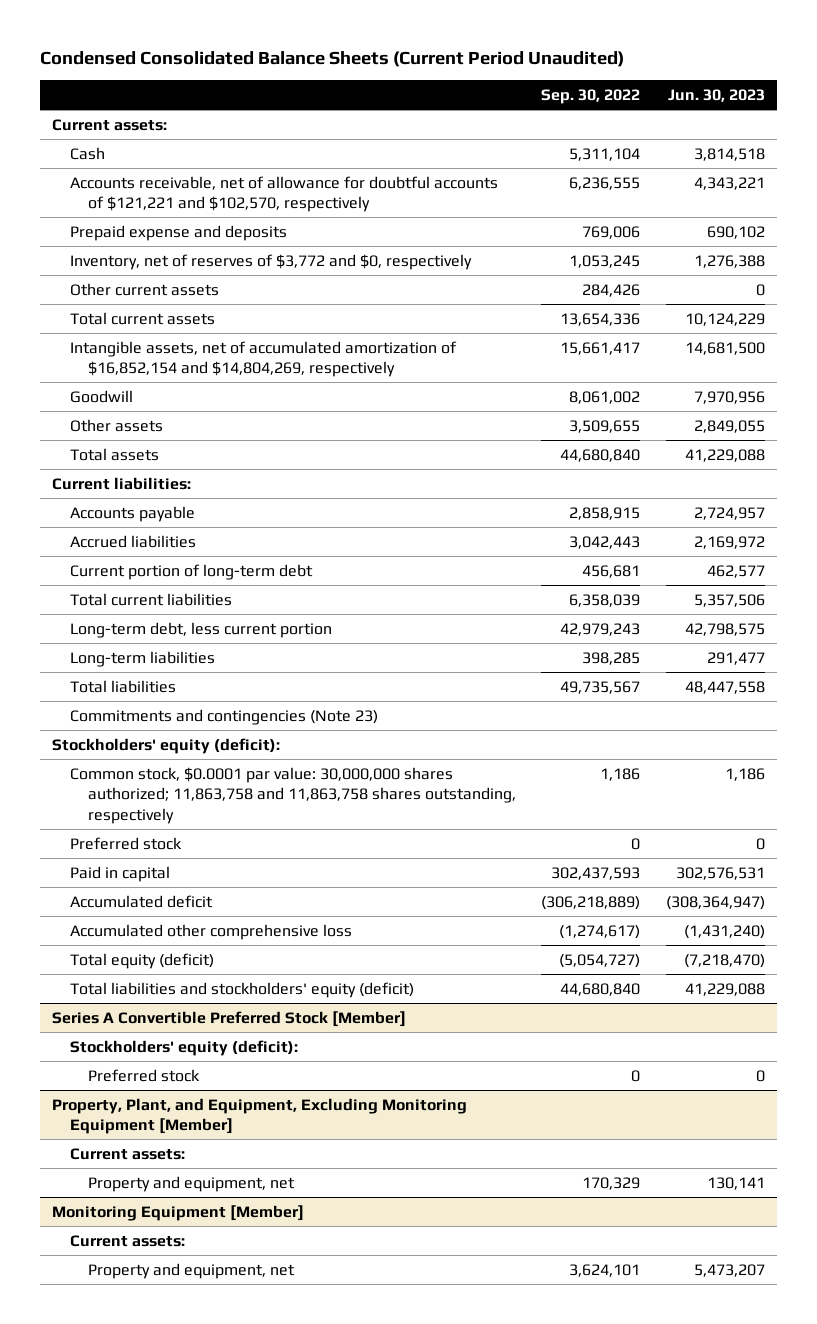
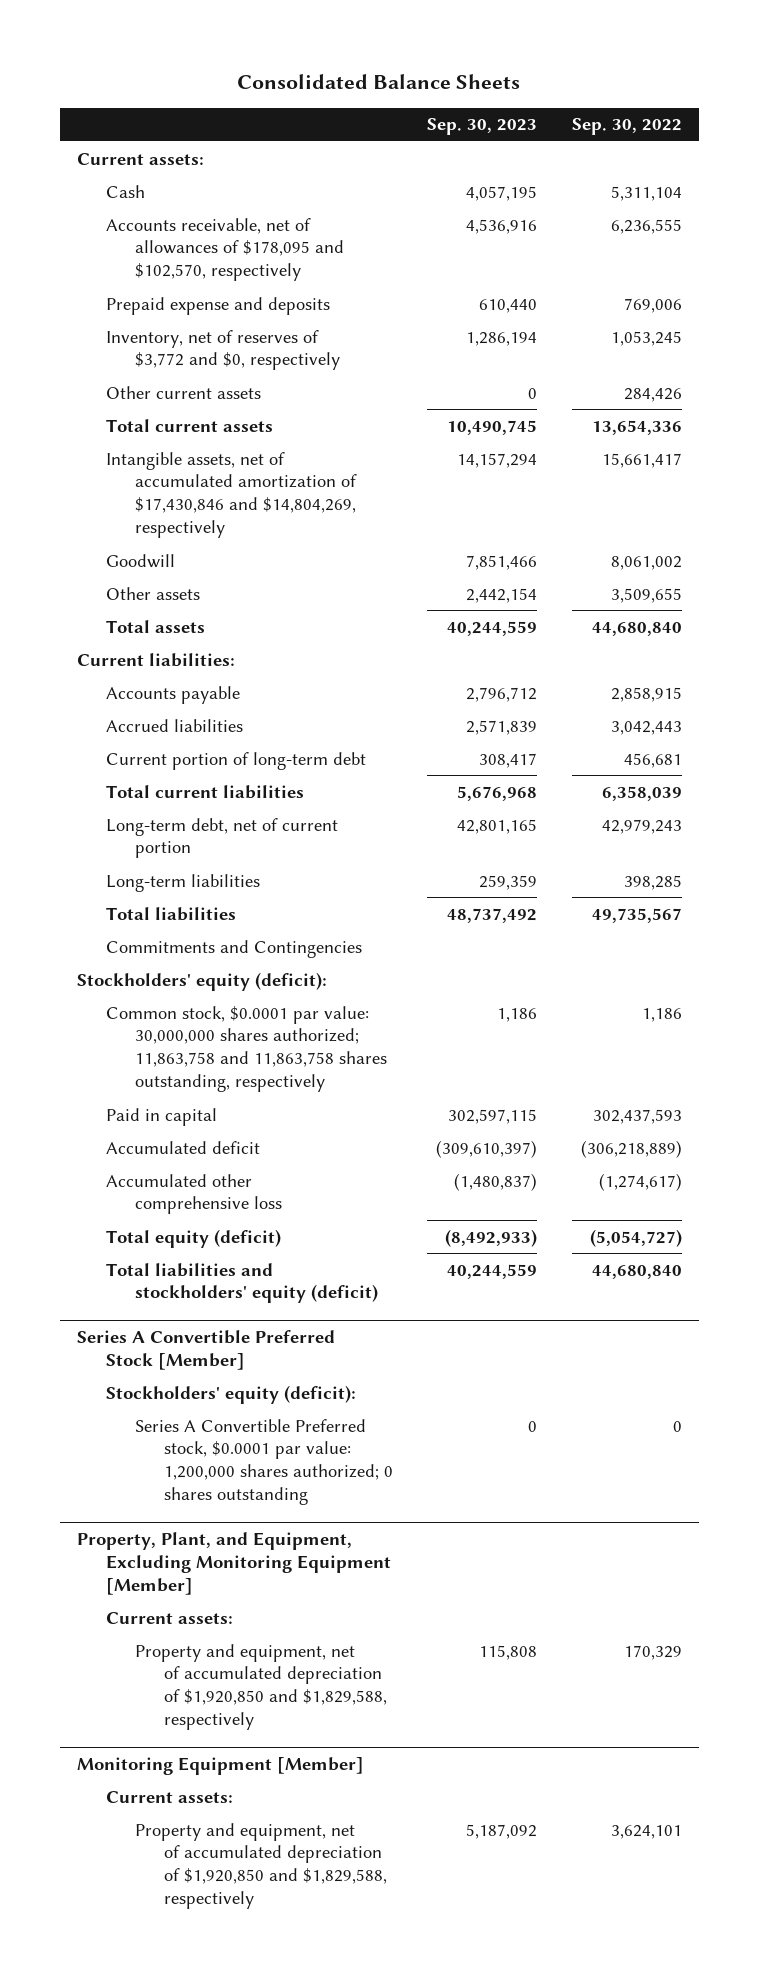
[39,51,624,68] Condensed Consolidated Balance Sheets (Current Period Unaudited) -> [237,74,521,90] Consolidated Balance Sheets
[667,88,765,102] Jun. 30, 2023 -> none
none -> [427,118,538,136] Sep. 30, 2023
[70,175,499,213] Accounts receivable, net of allowance for doubtful accounts of $121,221 and $102,570, respectively -> [106,217,345,282] Accounts receivable, net of allowances of $178,095 and $102,570, respectively
[70,340,458,378] Intangible assets, net of accumulated amortization of $16,852,154 and $14,804,269, respectively -> [106,451,358,539] Intangible assets, net of accumulated amortization of $17,430,846 and $14,804,269, respectively
[70,621,333,638] Long-term debt, less current portion -> [106,817,339,859] Long-term debt, net of current portion
[70,708,379,725] Commitments and contingencies (Note 23) -> [106,939,363,958] Commitments and Contingencies
[70,836,183,850] Preferred stock -> none
[87,1068,200,1082] Preferred stock -> [135,1418,394,1506] Series A Convertible Preferred stock, $0.0001 par value: 1,200,000 shares authorized; 0 shares outstanding
[87,1175,295,1192] Property and equipment, net -> [135,1643,388,1731] Property and equipment, net of accumulated depreciation of $1,920,850 and $1,829,588, respectively
[87,1262,295,1279] Property and equipment, net -> [135,1822,388,1910] Property and equipment, net of accumulated depreciation of $1,920,850 and $1,829,588, respectively

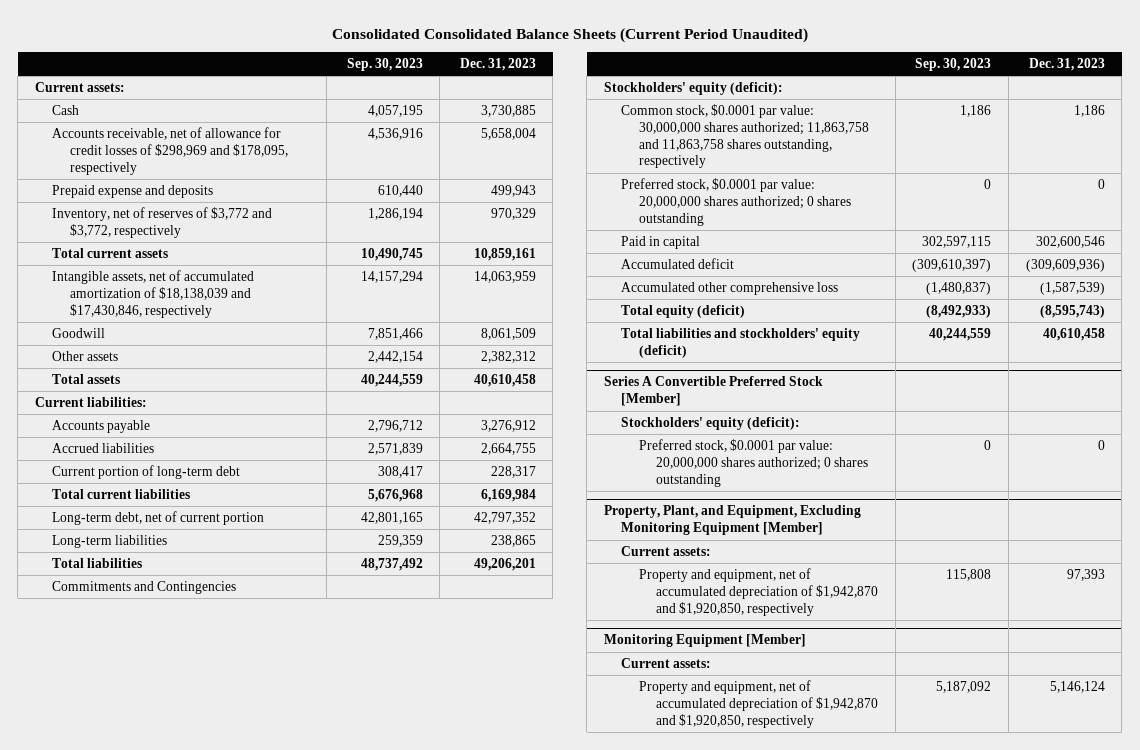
[237,74,521,90] Consolidated Balance Sheets -> [331,27,808,43] Consolidated Consolidated Balance Sheets (Current Period Unaudited)
[571,118,682,136] Sep. 30, 2022 -> none
none -> [459,58,536,72] Dec. 31, 2023
[106,217,345,282] Accounts receivable, net of allowances of $178,095 and $102,570, respectively -> [52,127,288,175] Accounts receivable, net of allowance for credit losses of $298,969 and $178,095, respectively
[106,385,262,399] Other current assets -> none
[106,329,341,371] Inventory, net of reserves of $3,772 and $0, respectively -> [52,207,273,238] Inventory, net of reserves of $3,772 and $3,772, respectively
[106,451,358,539] Intangible assets, net of accumulated amortization of $17,430,846 and $14,804,269, respectively -> [52,270,255,318] Intangible assets, net of accumulated amortization of $18,138,039 and $17,430,846, respectively
none -> [621,178,851,226] Preferred stock, $0.0001 par value: 20,000,000 shares authorized; 0 shares outstanding
[135,1418,394,1506] Series A Convertible Preferred stock, $0.0001 par value: 1,200,000 shares authorized; 0 shares outstanding -> [638,439,869,487] Preferred stock, $0.0001 par value: 20,000,000 shares authorized; 0 shares outstanding
[135,1643,388,1731] Property and equipment, net of accumulated depreciation of $1,920,850 and $1,829,588, respectively -> [638,568,879,616] Property and equipment, net of accumulated depreciation of $1,942,870 and $1,920,850, respectively
[135,1822,388,1910] Property and equipment, net of accumulated depreciation of $1,920,850 and $1,829,588, respectively -> [638,680,879,728] Property and equipment, net of accumulated depreciation of $1,942,870 and $1,920,850, respectively

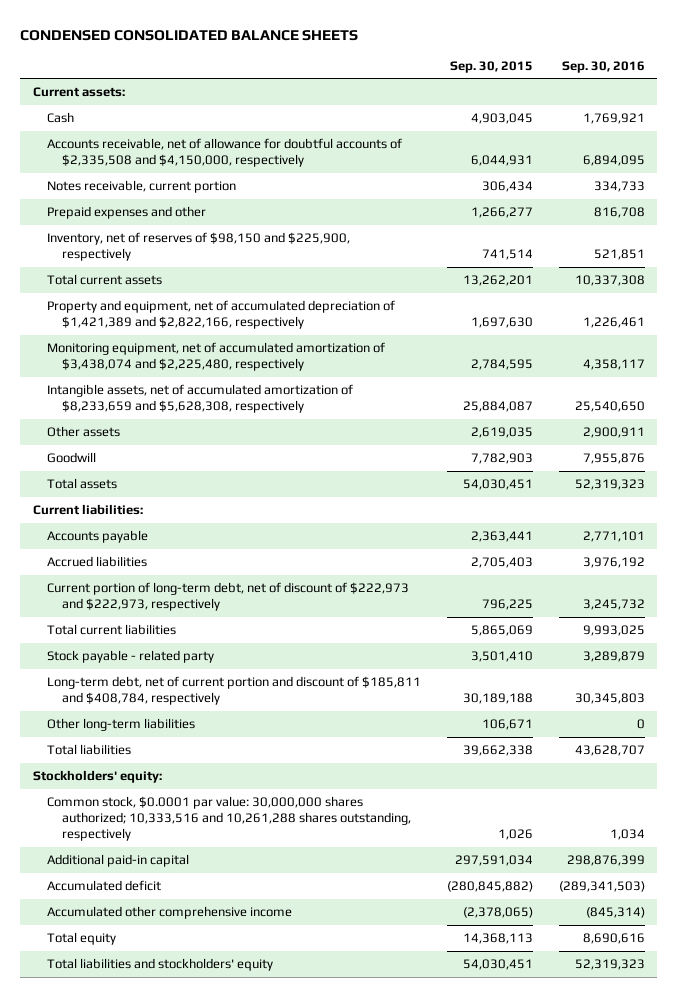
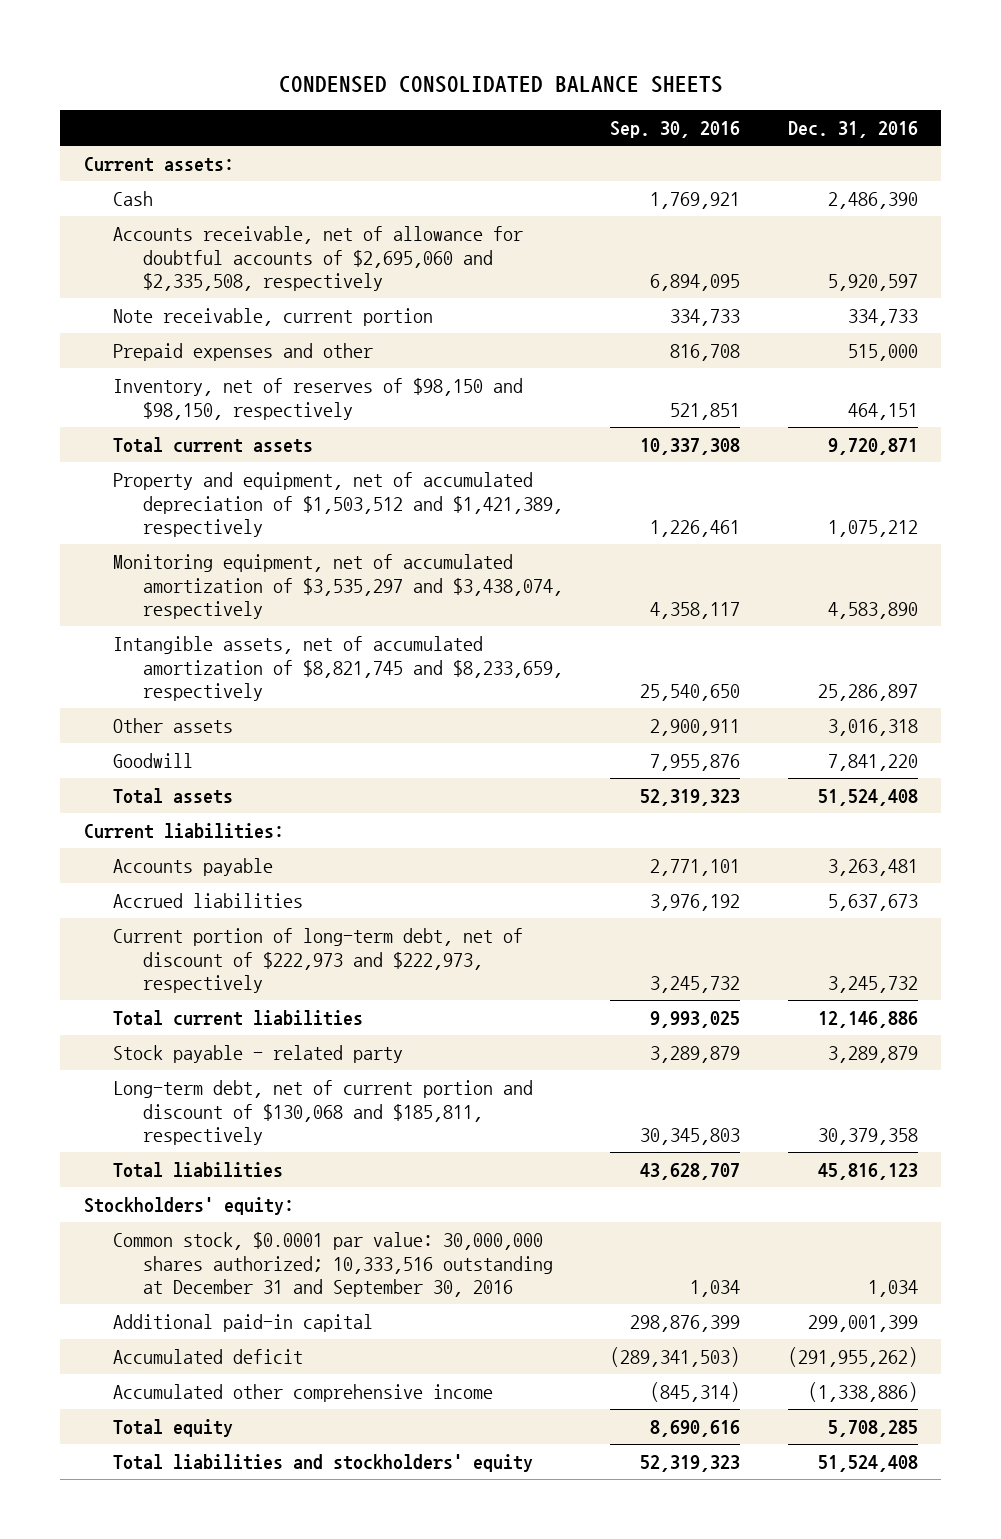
[450,60,534,73] Sep. 30, 2015 -> none
none -> [787,120,918,138] Dec. 31, 2016
[47,138,403,168] Accounts receivable, net of allowance for doubtful accounts of $2,335,508 and $4,150,000, respectively -> [113,225,524,292] Accounts receivable, net of allowance for doubtful accounts of $2,695,060 and $2,335,508, respectively
[47,180,237,194] Notes receivable, current portion -> [113,307,434,326] Note receivable, current portion
[47,232,351,262] Inventory, net of reserves of $98,150 and $225,900, respectively -> [113,377,524,420] Inventory, net of reserves of $98,150 and $98,150, respectively
[47,300,396,330] Property and equipment, net of accumulated depreciation of $1,421,389 and $2,822,166, respectively -> [113,471,563,538] Property and equipment, net of accumulated depreciation of $1,503,512 and $1,421,389, respectively
[47,342,386,372] Monitoring equipment, net of accumulated amortization of $3,438,074 and $2,225,480, respectively -> [113,553,563,620] Monitoring equipment, net of accumulated amortization of $3,535,297 and $3,438,074, respectively
[47,384,354,414] Intangible assets, net of accumulated amortization of $8,233,659 and $5,628,308, respectively -> [113,635,563,702] Intangible assets, net of accumulated amortization of $8,821,745 and $8,233,659, respectively
[47,718,196,732] Other long-term liabilities -> none
[47,676,422,706] Long-term debt, net of current portion and discount of $185,811 and $408,784, respectively -> [113,1079,534,1146] Long-term debt, net of current portion and discount of $130,068 and $185,811, respectively
[47,796,412,842] Common stock, $0.0001 par value: 30,000,000 shares authorized; 10,333,516 and 10,261,288 shares outstanding, respectively -> [113,1231,553,1298] Common stock, $0.0001 par value: 30,000,000 shares authorized; 10,333,516 outstanding at December 31 and September 30, 2016

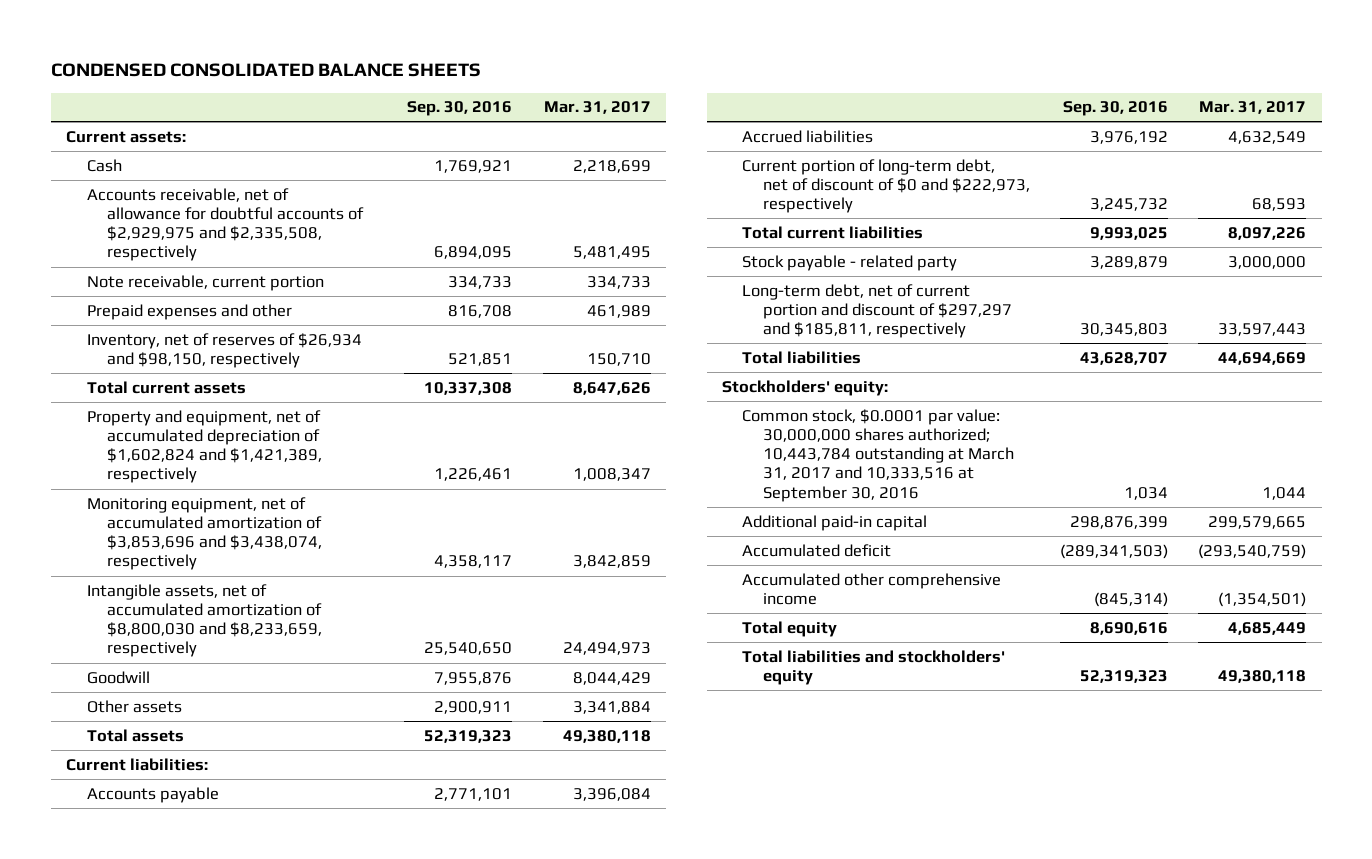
[787,120,918,138] Dec. 31, 2016 -> none
none -> [543,101,651,115] Mar. 31, 2017
[113,225,524,292] Accounts receivable, net of allowance for doubtful accounts of $2,695,060 and $2,335,508, respectively -> [86,187,365,262] Accounts receivable, net of allowance for doubtful accounts of $2,929,975 and $2,335,508, respectively
[113,377,524,420] Inventory, net of reserves of $98,150 and $98,150, respectively -> [86,332,362,368] Inventory, net of reserves of $26,934 and $98,150, respectively
[113,471,563,538] Property and equipment, net of accumulated depreciation of $1,503,512 and $1,421,389, respectively -> [86,409,323,484] Property and equipment, net of accumulated depreciation of $1,602,824 and $1,421,389, respectively
[113,553,563,620] Monitoring equipment, net of accumulated amortization of $3,535,297 and $3,438,074, respectively -> [86,496,323,571] Monitoring equipment, net of accumulated amortization of $3,853,696 and $3,438,074, respectively
[113,635,563,702] Intangible assets, net of accumulated amortization of $8,821,745 and $8,233,659, respectively -> [86,583,323,658] Intangible assets, net of accumulated amortization of $8,800,030 and $8,233,659, respectively
[113,717,234,733] Other assets -> [86,699,182,713] Other assets
[113,927,524,994] Current portion of long-term debt, net of discount of $222,973 and $222,973, respectively -> [742,158,1031,214] Current portion of long-term debt, net of discount of $0 and $222,973, respectively
[113,1079,534,1146] Long-term debt, net of current portion and discount of $130,068 and $185,811, respectively -> [742,283,1013,339] Long-term debt, net of current portion and discount of $297,297 and $185,811, respectively
[113,1231,553,1298] Common stock, $0.0001 par value: 30,000,000 shares authorized; 10,333,516 outstanding at December 31 and September 30, 2016 -> [742,408,1015,502] Common stock, $0.0001 par value: 30,000,000 shares authorized; 10,443,784 outstanding at March 31, 2017 and 10,333,516 at September 30, 2016

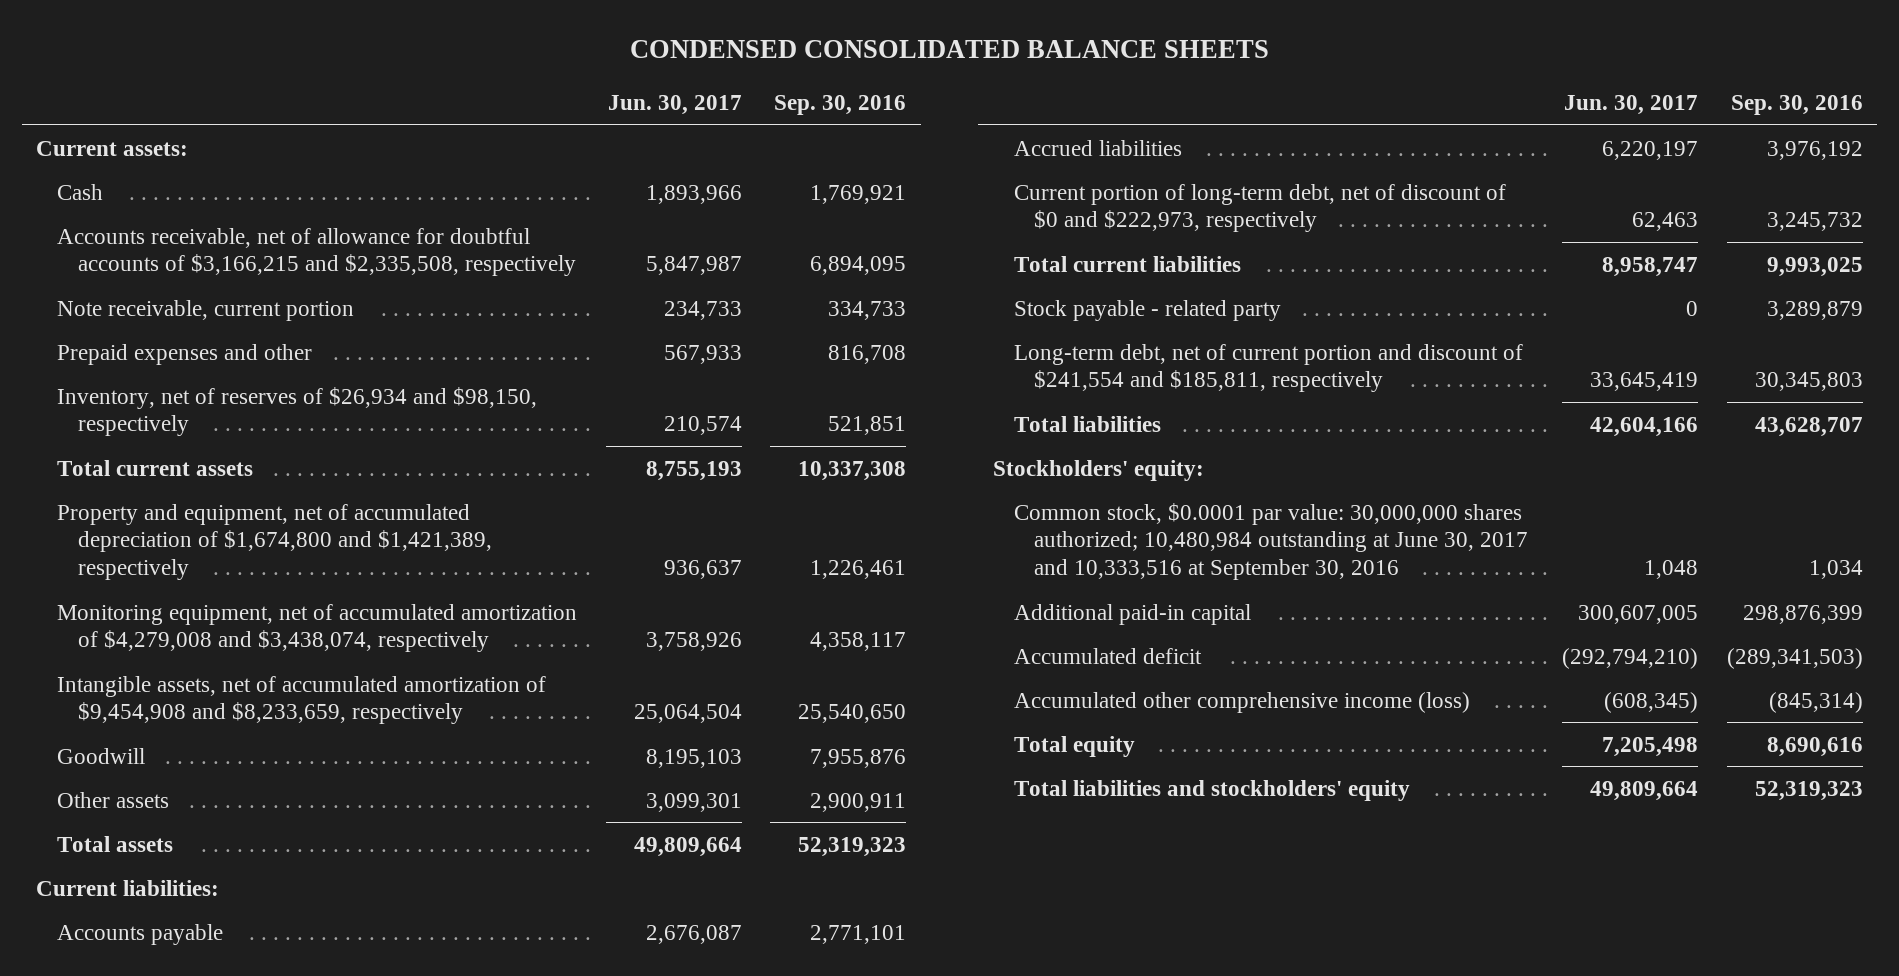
[543,101,651,115] Mar. 31, 2017 -> none
none -> [607,95,742,116] Jun. 30, 2017
[86,187,365,262] Accounts receivable, net of allowance for doubtful accounts of $2,929,975 and $2,335,508, respectively -> [56,227,576,277] Accounts receivable, net of allowance for doubtful accounts of $3,166,215 and $2,335,508, respectively
[86,409,323,484] Property and equipment, net of accumulated depreciation of $1,602,824 and $1,421,389, respectively -> [56,503,492,581] Property and equipment, net of accumulated depreciation of $1,674,800 and $1,421,389, respectively
[86,496,323,571] Monitoring equipment, net of accumulated amortization of $3,853,696 and $3,438,074, respectively -> [56,603,577,653] Monitoring equipment, net of accumulated amortization of $4,279,008 and $3,438,074, respectively
[86,583,323,658] Intangible assets, net of accumulated amortization of $8,800,030 and $8,233,659, respectively -> [56,675,546,725] Intangible assets, net of accumulated amortization of $9,454,908 and $8,233,659, respectively
[742,283,1013,339] Long-term debt, net of current portion and discount of $297,297 and $185,811, respectively -> [1013,343,1523,393] Long-term debt, net of current portion and discount of $241,554 and $185,811, respectively
[742,408,1015,502] Common stock, $0.0001 par value: 30,000,000 shares authorized; 10,443,784 outstanding at March 31, 2017 and 10,333,516 at September 30, 2016 -> [1013,502,1529,581] Common stock, $0.0001 par value: 30,000,000 shares authorized; 10,480,984 outstanding at June 30, 2017 and 10,333,516 at September 30, 2016
[742,572,1002,605] Accumulated other comprehensive income -> [1013,691,1470,713] Accumulated other comprehensive income (loss)

